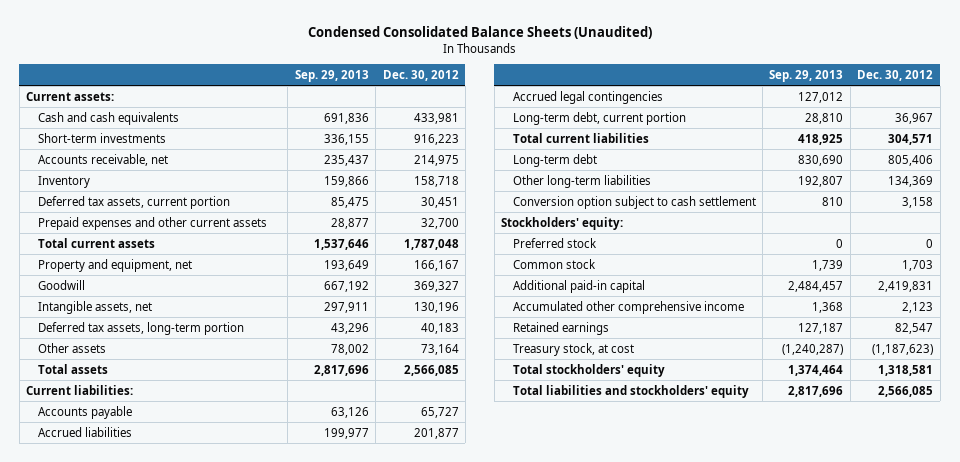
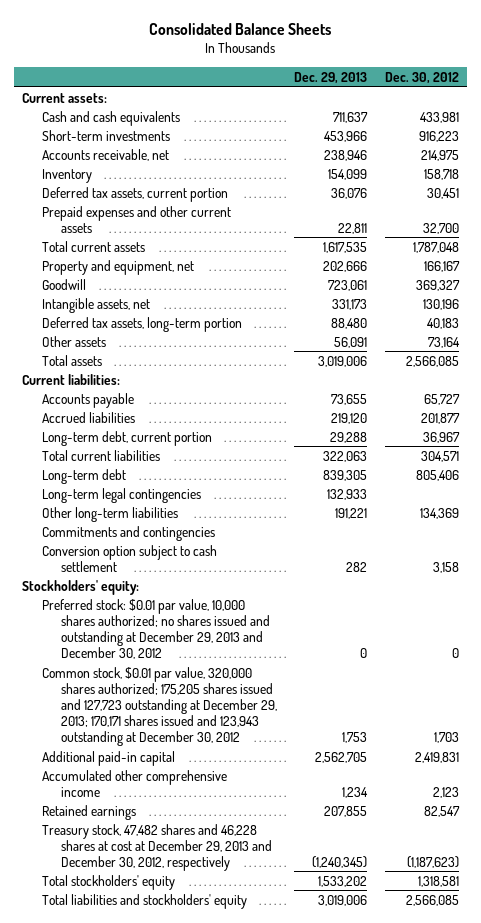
[307,26,652,40] Condensed Consolidated Balance Sheets (Unaudited) -> [149,23,332,36] Consolidated Balance Sheets
[294,69,369,82] Sep. 29, 2013 -> none
none -> [294,71,368,84] Dec. 29, 2013
[512,90,663,104] Accrued legal contingencies -> none
none -> [41,487,201,503] Long-term legal contingencies
none -> [41,525,215,541] Commitments and contingencies
[512,237,597,248] Preferred stock -> [41,598,271,659] Preferred stock: $0.01 par value, 10,000 shares authorized; no shares issued and outstanding at December 29, 2013 and December 30, 2012
[512,258,596,269] Common stock -> [41,666,278,746] Common stock, $0.01 par value, 320,000 shares authorized; 175,205 shares issued and 127,723 outstanding at December 29, 2013; 170,171 shares issued and 123,943 outstanding at December 30, 2012
[512,342,634,356] Treasury stock, at cost -> [41,823,273,871] Treasury stock, 47,482 shares and 46,228 shares at cost at December 29, 2013 and December 30, 2012, respectively

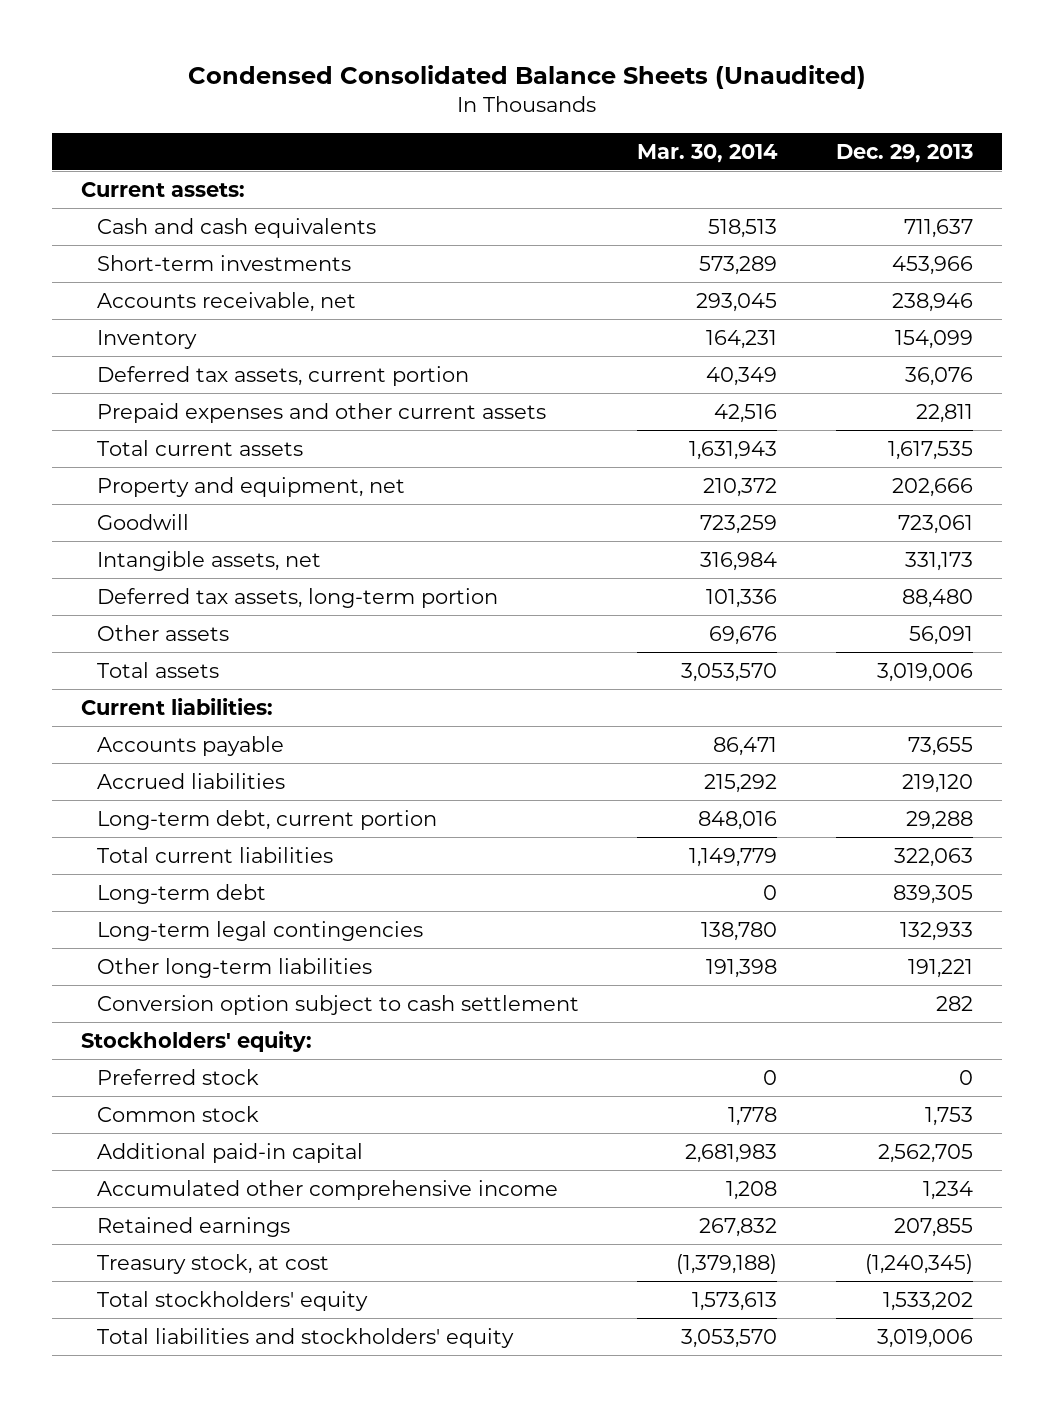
[149,23,332,36] Consolidated Balance Sheets -> [187,65,866,90] Condensed Consolidated Balance Sheets (Unaudited)
[384,71,459,84] Dec. 30, 2012 -> none
none -> [637,143,779,163] Mar. 30, 2014
[41,525,215,541] Commitments and contingencies -> none
[41,598,271,659] Preferred stock: $0.01 par value, 10,000 shares authorized; no shares issued and outstanding at December 29, 2013 and December 30, 2012 -> [97,1068,260,1085] Preferred stock
[41,666,278,746] Common stock, $0.01 par value, 320,000 shares authorized; 175,205 shares issued and 127,723 outstanding at December 29, 2013; 170,171 shares issued and 123,943 outstanding at December 30, 2012 -> [97,1105,260,1122] Common stock
[41,823,273,871] Treasury stock, 47,482 shares and 46,228 shares at cost at December 29, 2013 and December 30, 2012, respectively -> [97,1253,330,1274] Treasury stock, at cost

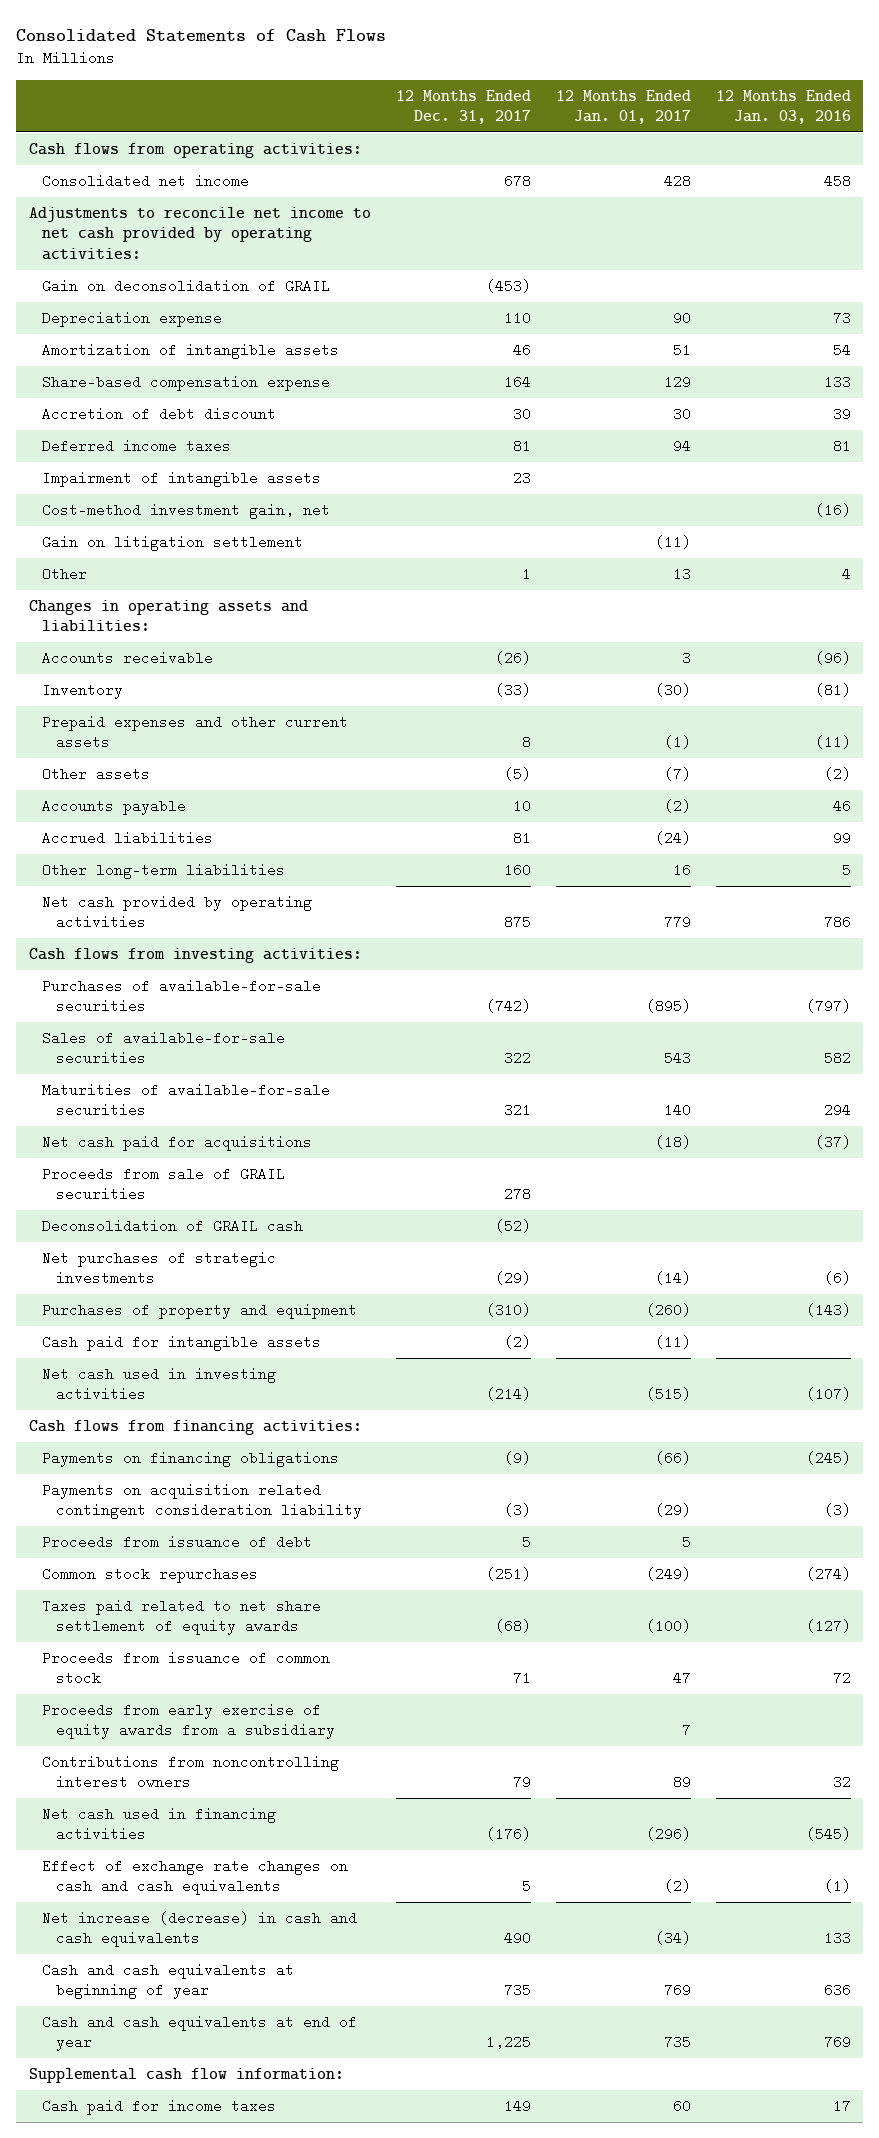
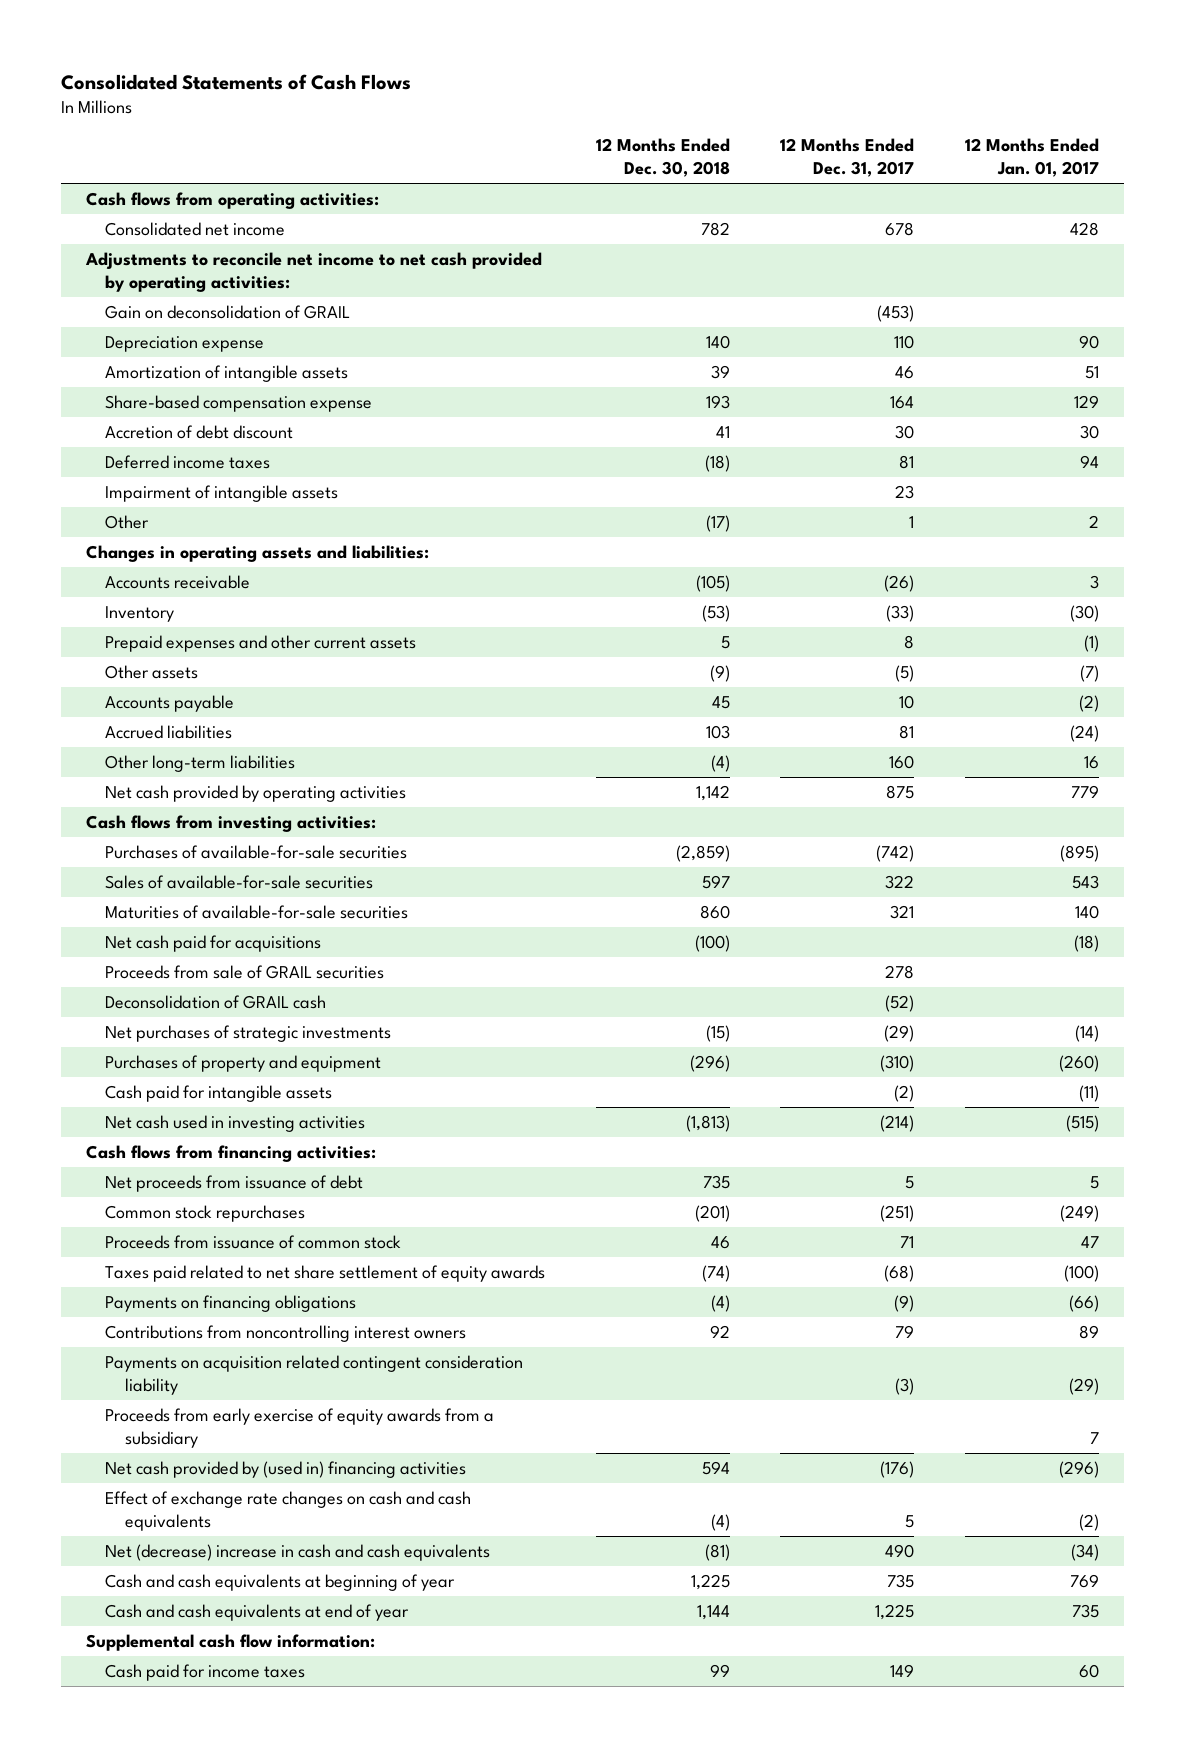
[715,89,851,125] 12 Months Ended Jan. 03, 2016 -> none
none -> [595,138,730,178] 12 Months Ended Dec. 30, 2018
[42,502,331,519] Cost-method investment gain, net -> none
[42,534,304,551] Gain on litigation settlement -> none
[672,566,691,581] 13 -> [1088,514,1099,528] 2
[42,1534,313,1549] Proceeds from issuance of debt -> [105,1174,364,1192] Net proceeds from issuance of debt
[42,1598,322,1636] Taxes paid related to net share settlement of equity awards -> [105,1264,546,1282] Taxes paid related to net share settlement of equity awards
[42,1450,340,1467] Payments on financing obligations -> [105,1294,357,1312] Payments on financing obligations
[42,1482,362,1520] Payments on acquisition related contingent consideration liability -> [105,1354,524,1395] Payments on acquisition related contingent consideration liability
[42,1702,335,1740] Proceeds from early exercise of equity awards from a subsidiary -> [105,1407,495,1448] Proceeds from early exercise of equity awards from a subsidiary
[42,1806,277,1842] Net cash used in financing activities -> [105,1460,467,1478] Net cash provided by (used in) financing activities
[42,1910,358,1948] Net increase (decrease) in cash and cash equivalents -> [105,1543,491,1561] Net (decrease) increase in cash and cash equivalents

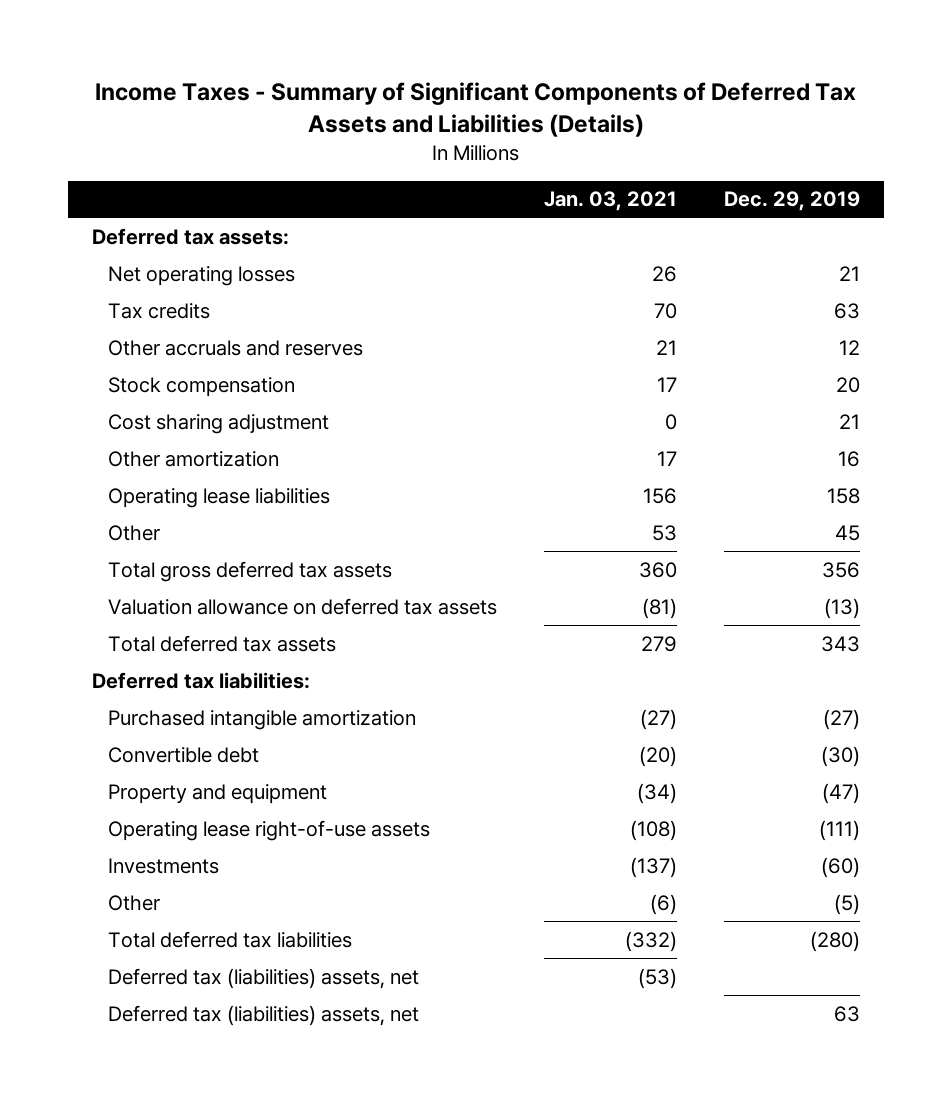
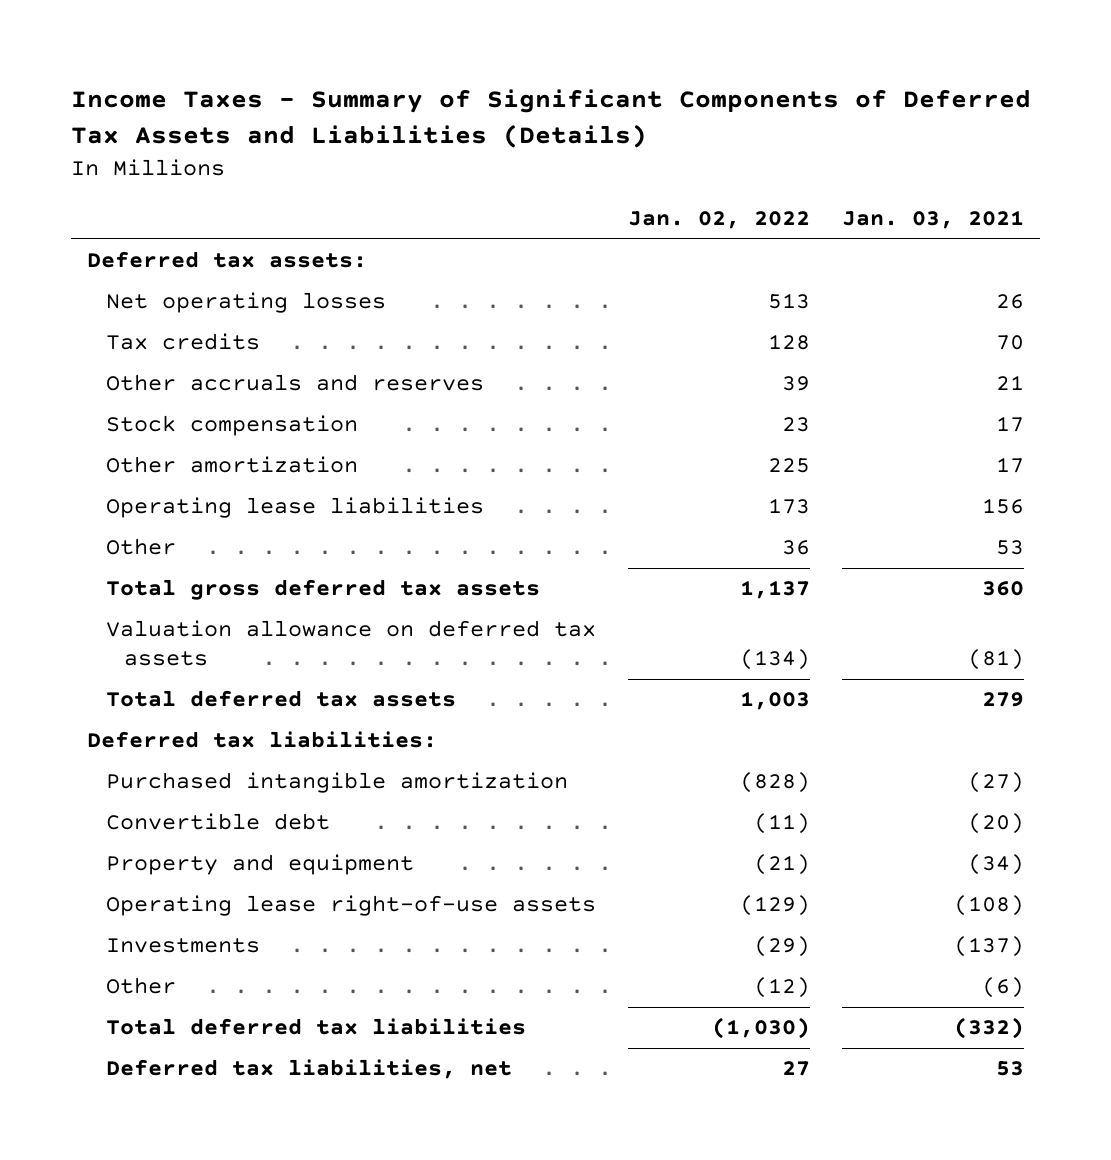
[724,191,861,212] Dec. 29, 2019 -> none
none -> [627,211,810,230] Jan. 02, 2022
[108,413,330,434] Cost sharing adjustment -> none
[108,1004,420,1026] Deferred tax (liabilities) assets, net -> none
[108,967,420,989] Deferred tax (liabilities) assets, net -> [105,1059,512,1080] Deferred tax liabilities, net
[638,967,678,989] (53) -> [995,1061,1024,1077] 53

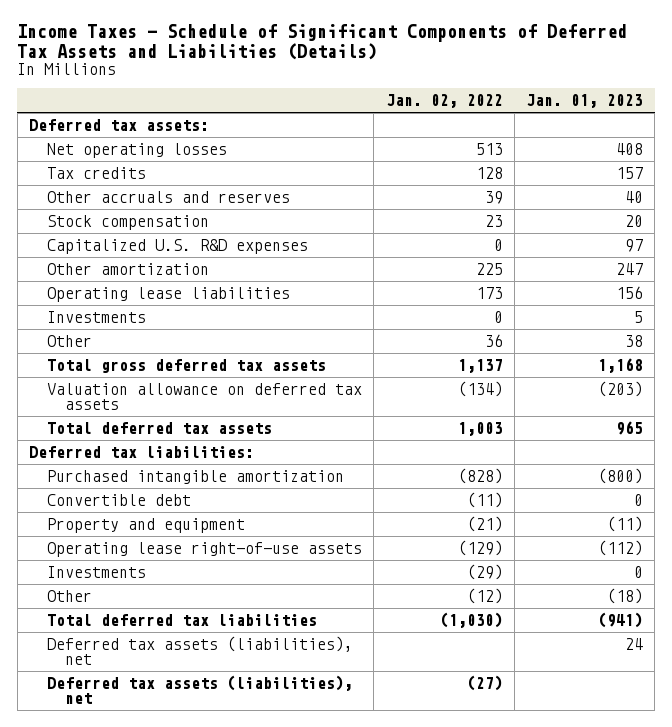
[71,89,1032,149] Income Taxes - Summary of Significant Components of Deferred Tax Assets and Liabilities (Details) -> [17,23,628,60] Income Taxes - Schedule of Significant Components of Deferred Tax Assets and Liabilities (Details)
[841,210,1024,230] Jan. 03, 2021 -> none
none -> [525,94,643,109] Jan. 01, 2023
none -> [47,238,309,254] Capitalized U.S. R&D expenses
none -> [47,310,147,323] Investments
none -> [47,635,354,666] Deferred tax assets (liabilities), net
[105,1059,512,1080] Deferred tax liabilities, net -> [47,674,354,705] Deferred tax assets (liabilities), net
[781,1061,810,1077] 27 -> [466,674,503,691] (27)

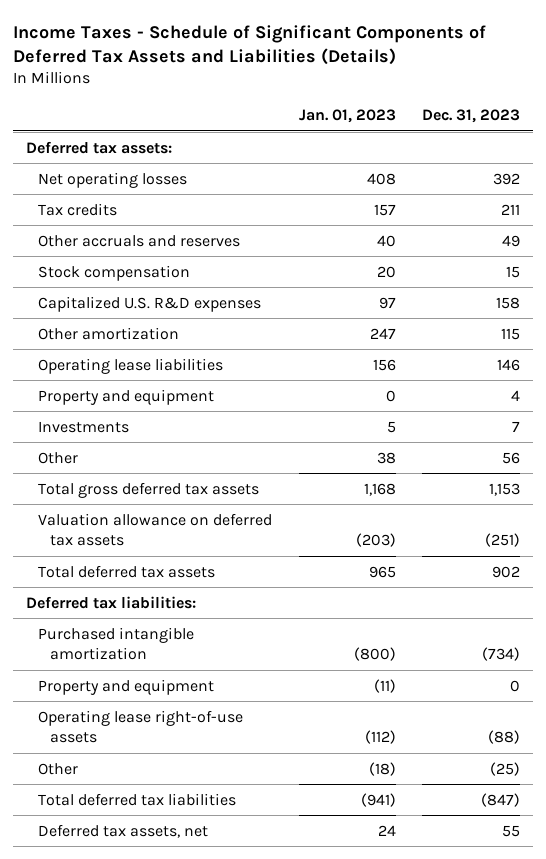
[385,94,503,109] Jan. 02, 2022 -> none
none -> [422,109,521,124] Dec. 31, 2023
none -> [38,388,215,405] Property and equipment
[47,493,192,506] Convertible debt -> none
[47,565,147,578] Investments -> none
[47,674,354,705] Deferred tax assets (liabilities), net -> none
[47,635,354,666] Deferred tax assets (liabilities), net -> [38,823,209,838] Deferred tax assets, net

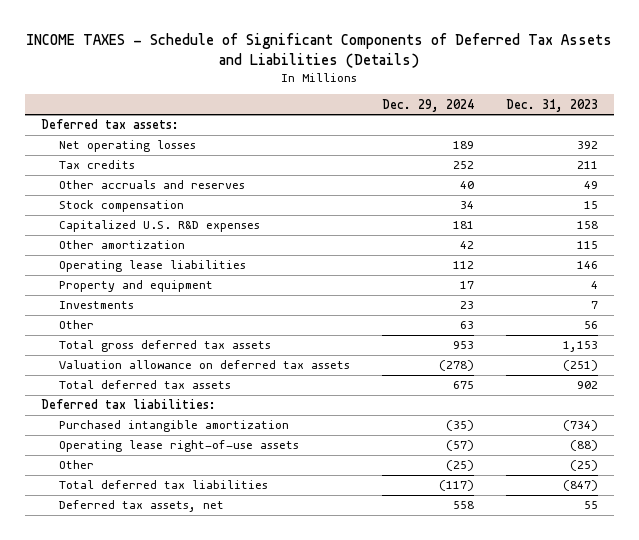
[12,24,486,66] Income Taxes - Schedule of Significant Components of Deferred Tax Assets and Liabilities (Details) -> [26,32,613,68] INCOME TAXES - Schedule of Significant Components of Deferred Tax Assets and Liabilities (Details)
[298,109,396,124] Jan. 01, 2023 -> none
none -> [381,98,474,112] Dec. 29, 2024
[38,678,215,695] Property and equipment -> none

